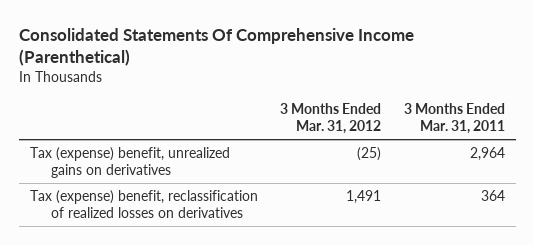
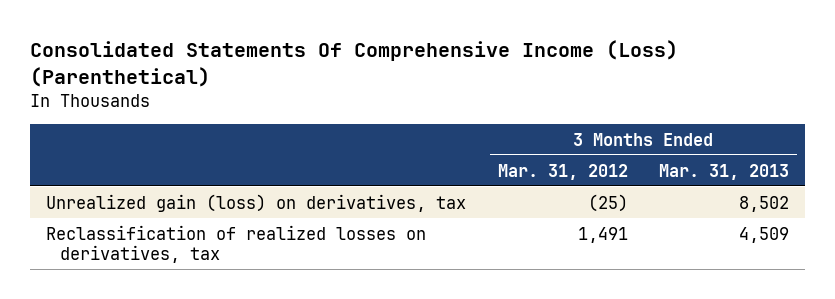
[18,27,414,66] Consolidated Statements Of Comprehensive Income (Parenthetical) -> [30,40,679,87] Consolidated Statements Of Comprehensive Income (Loss) (Parenthetical)
[403,103,505,135] 3 Months Ended Mar. 31, 2011 -> none
none -> [659,163,790,180] Mar. 31, 2013
[29,147,230,179] Tax (expense) benefit, unrealized gains on derivatives -> [46,193,467,212] Unrealized gain (loss) on derivatives, tax
[29,190,258,219] Tax (expense) benefit, reclassification of realized losses on derivatives -> [46,224,427,263] Reclassification of realized losses on derivatives, tax

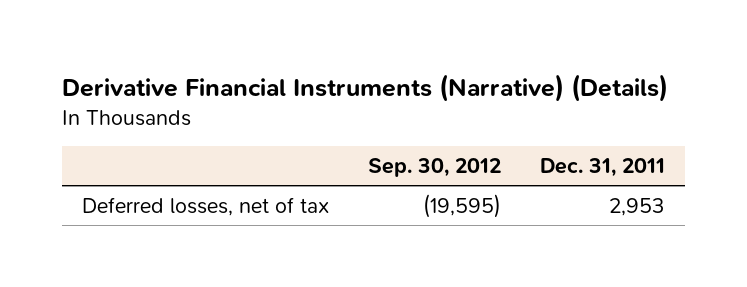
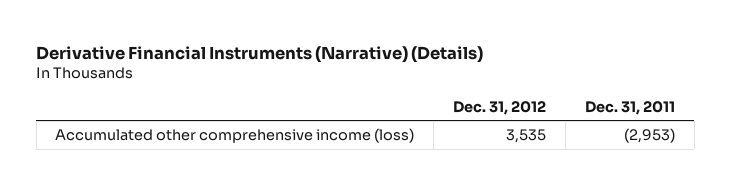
[367,158,501,178] Sep. 30, 2012 -> none
none -> [453,100,547,115] Dec. 31, 2012
[81,196,329,216] Deferred losses, net of tax -> none
none -> [55,128,415,144] Accumulated other comprehensive income (loss)

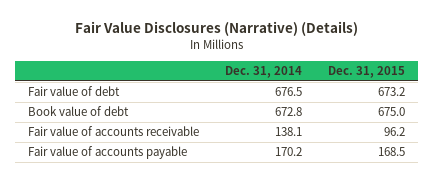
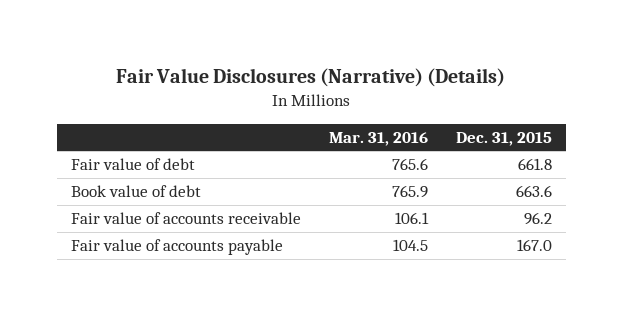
[225,65,303,78] Dec. 31, 2014 -> none
none -> [328,131,428,146] Mar. 31, 2016
[378,87,406,97] 673.2 -> [518,158,553,171] 661.8
[378,107,406,117] 675.0 -> [516,185,553,198] 663.6
[378,147,406,157] 168.5 -> [517,239,553,252] 167.0

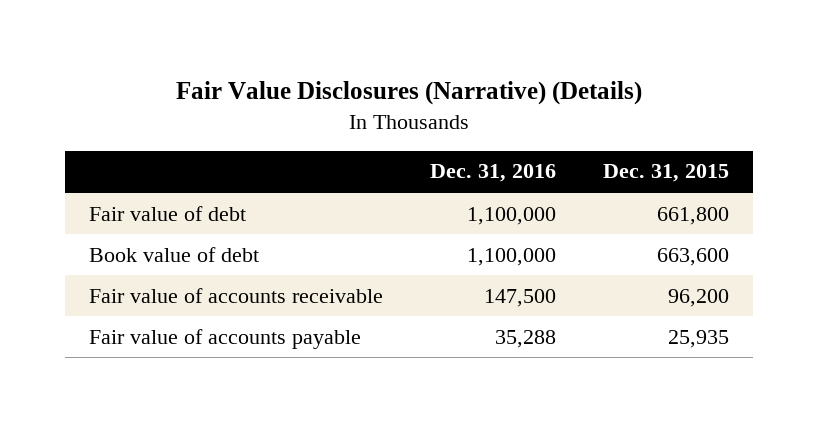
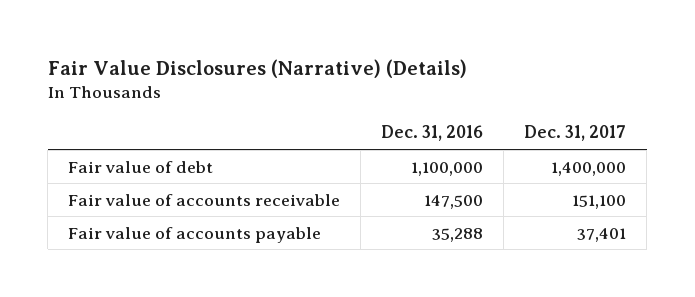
[603,164,730,183] Dec. 31, 2015 -> none
none -> [524,125,627,142] Dec. 31, 2017
[88,246,259,262] Book value of debt -> none

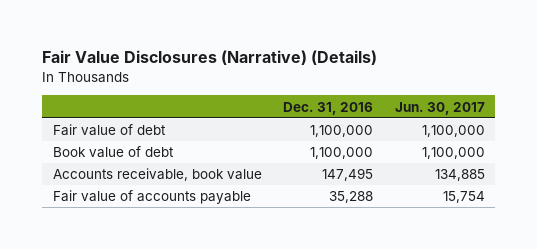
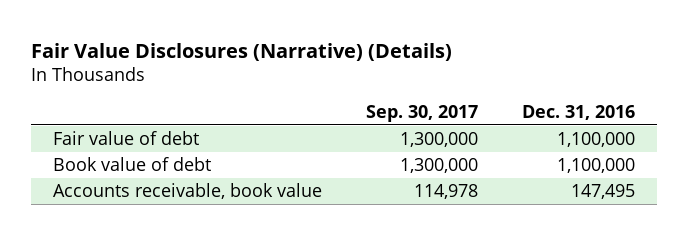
[394,101,485,115] Jun. 30, 2017 -> none
none -> [366,105,479,123] Sep. 30, 2017
[52,190,251,205] Fair value of accounts payable -> none

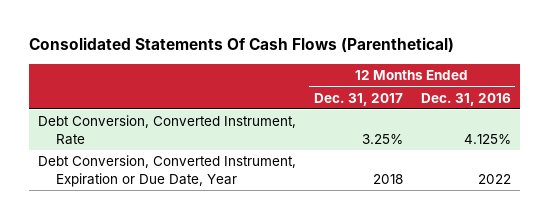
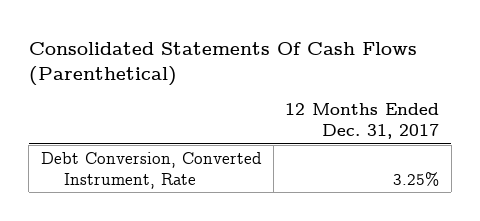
[420,92,511,106] Dec. 31, 2016 -> none
[38,155,297,187] Debt Conversion, Converted Instrument, Expiration or Due Date, Year -> none

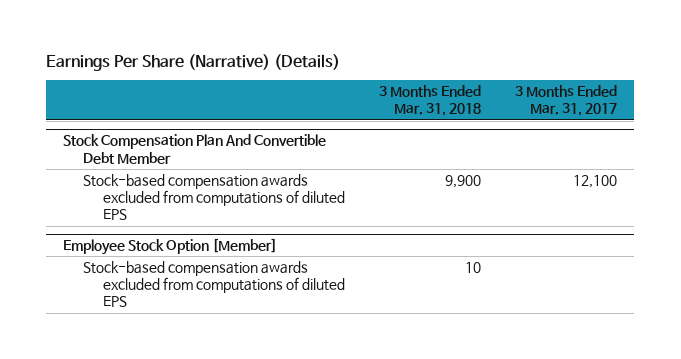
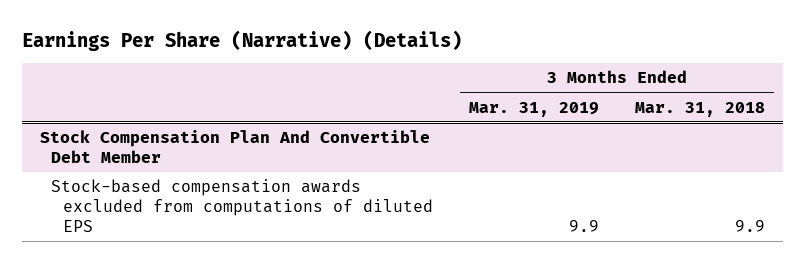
[515,85,618,117] 3 Months Ended Mar. 31, 2017 -> none
none -> [468,101,599,117] Mar. 31, 2019
[63,238,278,256] Employee Stock Option [Member] -> none
[83,260,346,308] Stock-based compensation awards excluded from computations of diluted EPS -> none
[445,174,482,188] 9,900 -> [734,219,765,232] 9.9

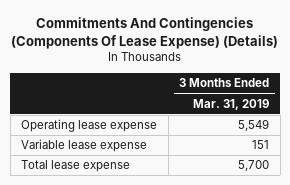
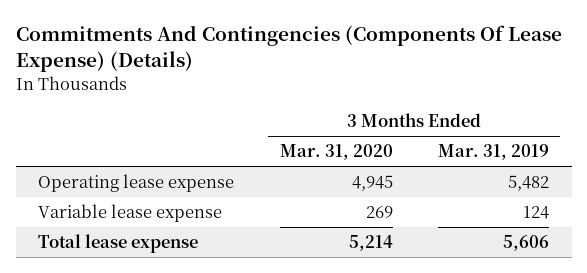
none -> [279,144,393,161] Mar. 31, 2020
[238,119,270,132] 5,549 -> [508,175,550,192] 5,482
[252,140,270,150] 151 -> [523,206,550,220] 124
[238,160,270,172] 5,700 -> [503,235,550,252] 5,606

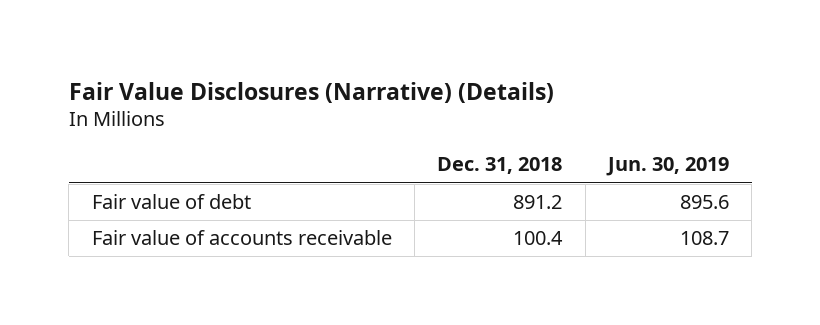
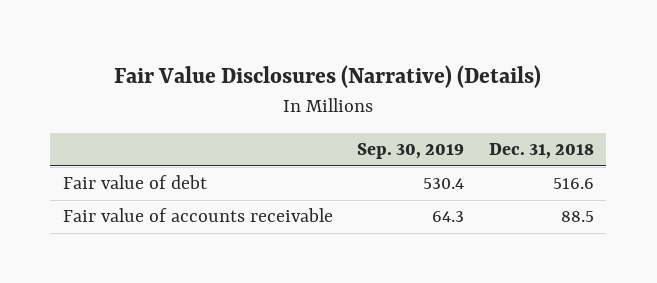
[605,157,729,177] Jun. 30, 2019 -> none
none -> [357,143,465,160] Sep. 30, 2019
[513,195,563,210] 891.2 -> [552,178,594,190] 516.6
[513,231,564,246] 100.4 -> [560,211,594,223] 88.5

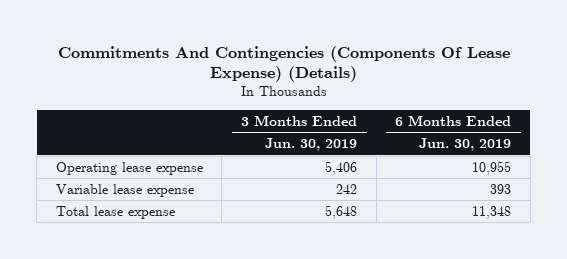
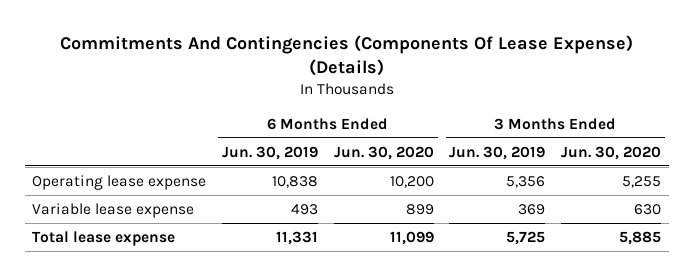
none -> [333,145,434,160] Jun. 30, 2020
none -> [561,145,662,160] Jun. 30, 2020
[325,160,358,175] 5,406 -> [506,175,546,188] 5,356
[472,160,512,175] 10,955 -> [272,175,319,188] 10,838
[336,183,358,194] 242 -> [518,203,546,215] 369
[490,183,512,194] 393 -> [291,203,319,215] 493
[325,204,358,219] 5,648 -> [506,230,546,245] 5,725
[472,205,512,219] 11,348 -> [276,230,319,245] 11,331

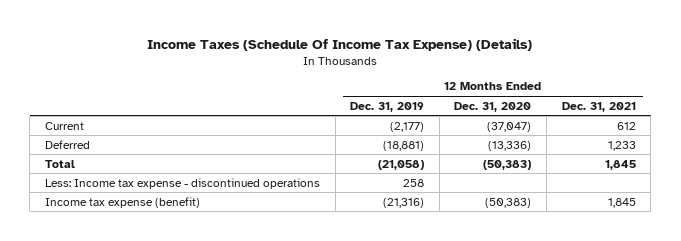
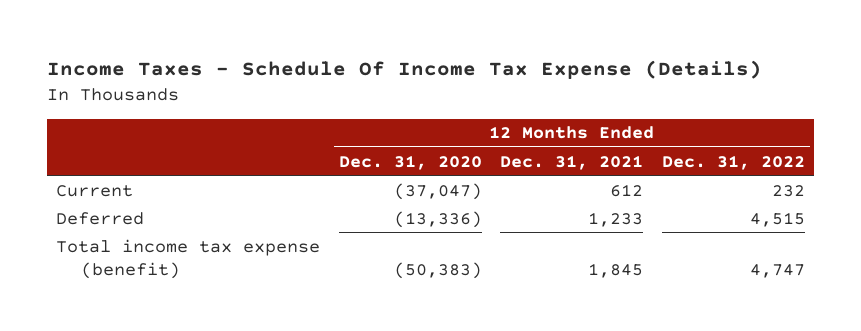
[147,37,533,51] Income Taxes (Schedule Of Income Tax Expense) (Details) -> [46,60,762,80] Income Taxes - Schedule Of Income Tax Expense (Details)
[350,101,425,112] Dec. 31, 2019 -> none
none -> [662,154,806,170] Dec. 31, 2022
[45,177,321,189] Less: Income tax expense - discontinued operations -> none
[45,196,201,208] Income tax expense (benefit) -> none
[45,159,76,168] Total -> [56,238,321,280] Total income tax expense (benefit)

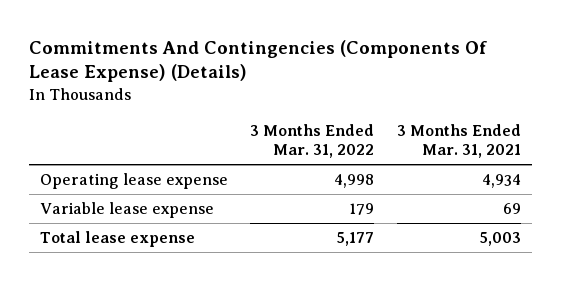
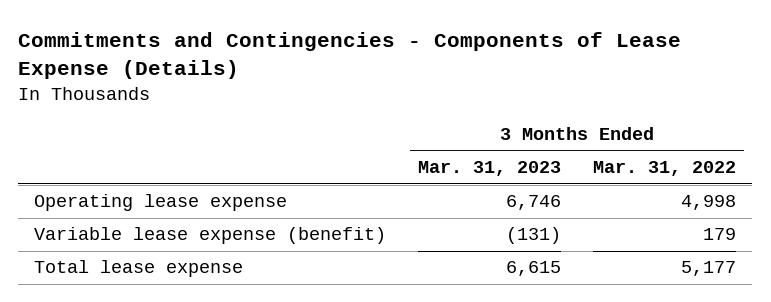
[29,39,488,83] Commitments And Contingencies (Components Of Lease Expense) (Details) -> [18,31,682,79] Commitments and Contingencies - Components of Lease Expense (Details)
[396,123,521,158] 3 Months Ended Mar. 31, 2021 -> none
none -> [418,161,562,177] Mar. 31, 2023
[40,202,215,219] Variable lease expense -> [34,227,387,245] Variable lease expense (benefit)

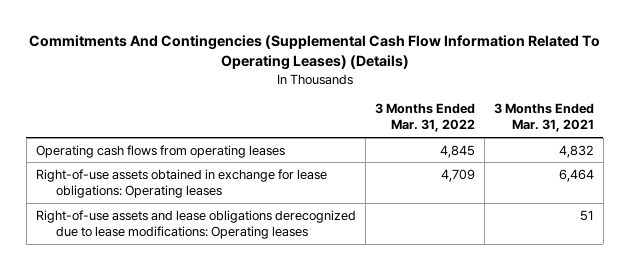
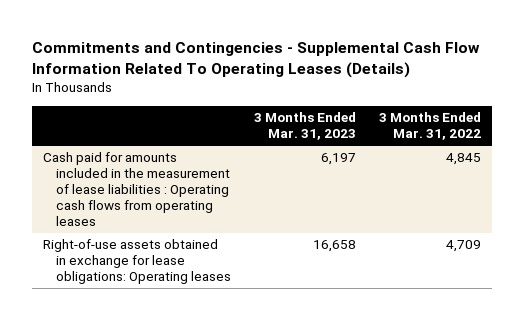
[28,35,600,71] Commitments And Contingencies (Supplemental Cash Flow Information Related To Operating Leases) (Details) -> [31,41,480,79] Commitments and Contingencies - Supplemental Cash Flow Information Related To Operating Leases (Details)
[493,103,594,133] 3 Months Ended Mar. 31, 2021 -> none
none -> [254,112,357,141] 3 Months Ended Mar. 31, 2023
[35,144,285,158] Operating cash flows from operating leases -> [43,152,231,227] Cash paid for amounts included in the measurement of lease liabilities : Operating cash flows from operating leases
[35,209,356,240] Right-of-use assets and lease obligations derecognized due to lease modifications: Operating leases -> none

